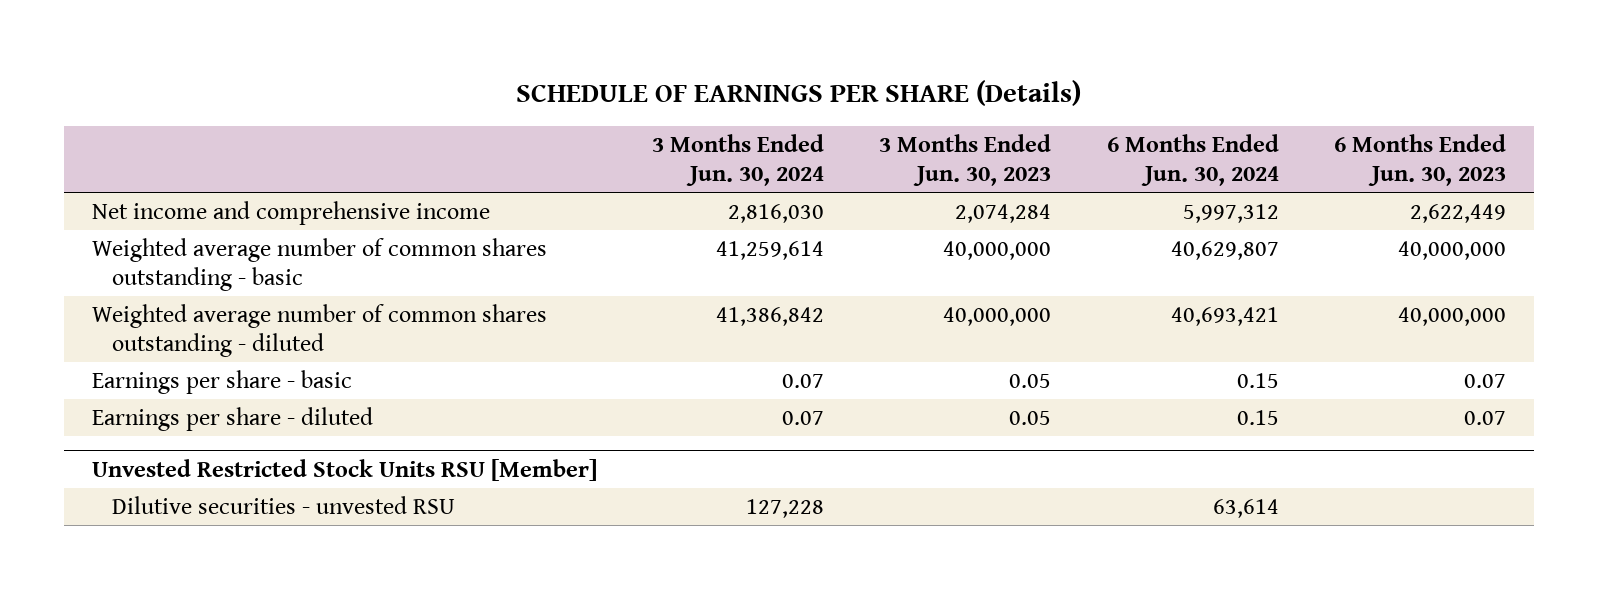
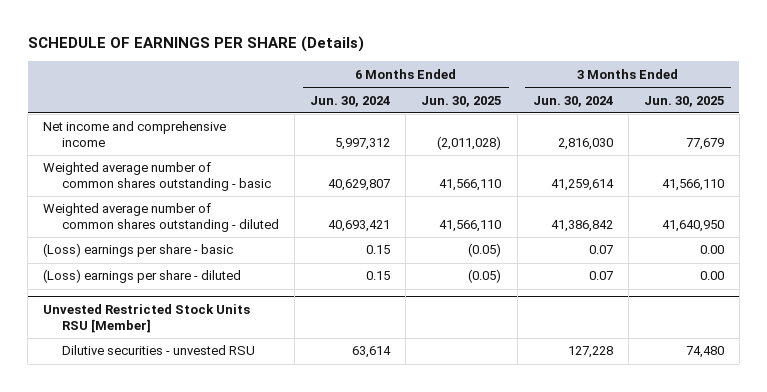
[879,133,1052,186] 3 Months Ended Jun. 30, 2023 -> none
[1334,133,1507,186] 6 Months Ended Jun. 30, 2023 -> none
none -> [421,95,502,107] Jun. 30, 2025
none -> [643,95,724,107] Jun. 30, 2025
[91,370,352,395] Earnings per share - basic -> [43,243,234,258] (Loss) earnings per share - basic
[91,407,373,432] Earnings per share - diluted -> [43,269,242,284] (Loss) earnings per share - diluted

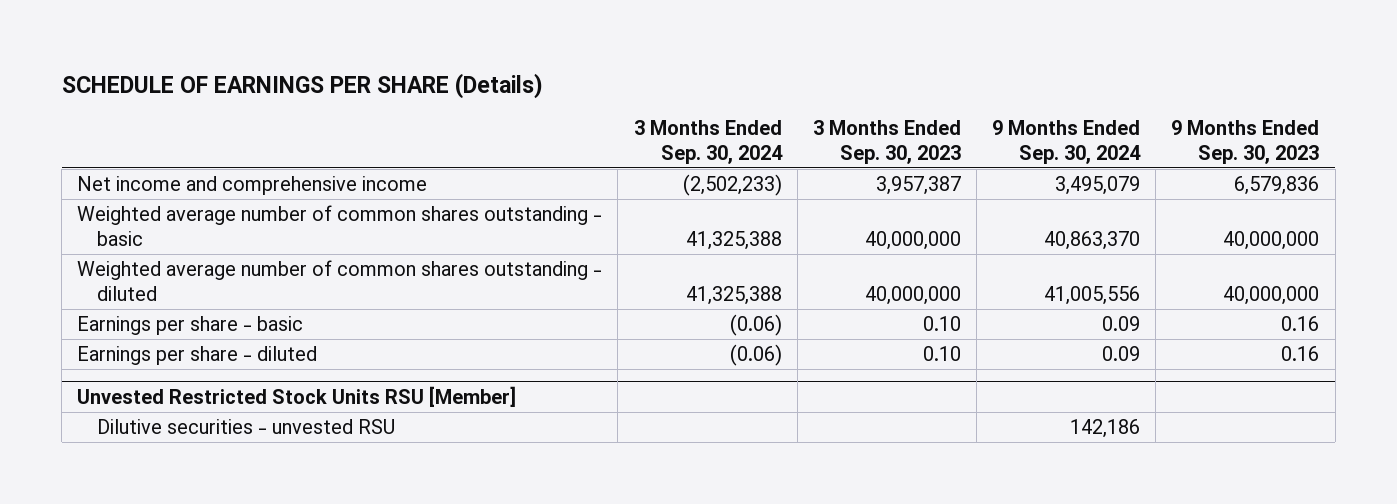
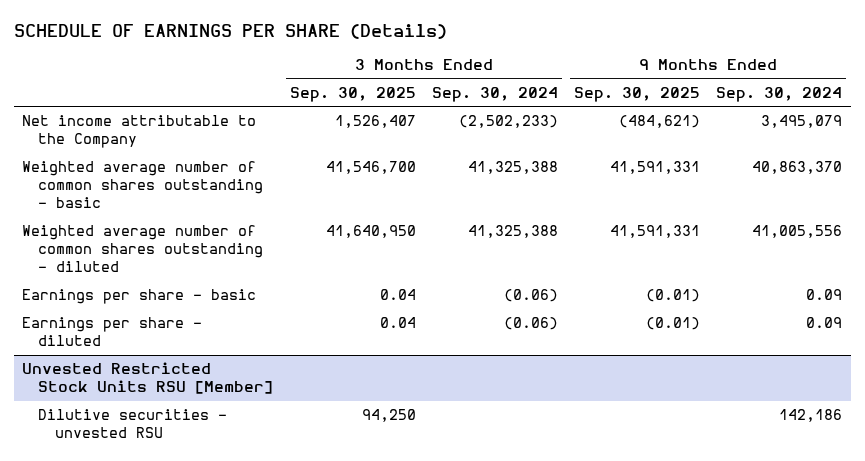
[812,120,961,164] 3 Months Ended Sep. 30, 2023 -> none
[1171,120,1320,164] 9 Months Ended Sep. 30, 2023 -> none
none -> [289,86,416,102] Sep. 30, 2025
none -> [574,86,701,102] Sep. 30, 2025
[77,176,428,196] Net income and comprehensive income -> [22,115,257,149] Net income attributable to the Company

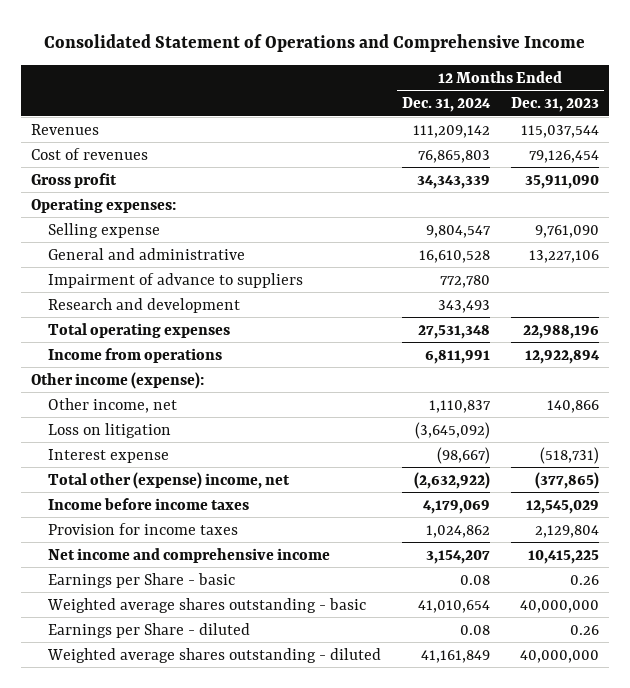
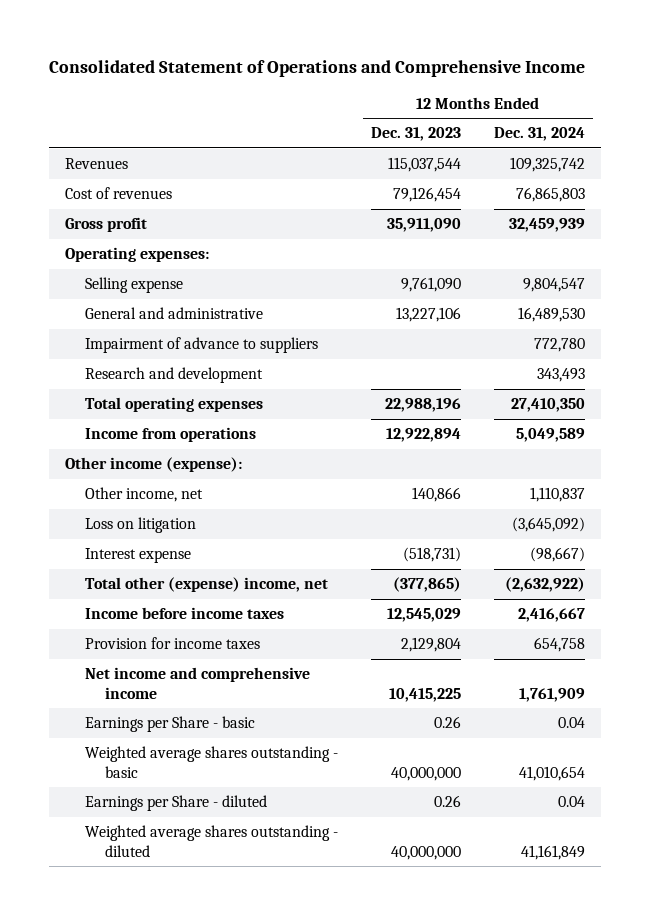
[412,124,490,138] 111,209,142 -> [509,157,585,173] 109,325,742
[416,174,490,189] 34,343,339 -> [508,218,585,233] 32,459,939
[418,249,490,263] 16,610,528 -> [517,307,585,323] 16,489,530
[417,324,490,339] 27,531,348 -> [510,398,585,413] 27,410,350
[424,349,490,364] 6,811,991 -> [515,428,585,443] 5,049,589
[422,499,490,514] 4,179,069 -> [517,608,585,623] 2,416,667
[425,524,490,538] 1,024,862 -> [533,637,585,653] 654,758
[425,549,490,564] 3,154,207 -> [518,687,585,702] 1,761,909
[459,574,490,585] 0.08 -> [557,717,585,729] 0.04
[459,624,490,635] 0.08 -> [557,796,585,808] 0.04

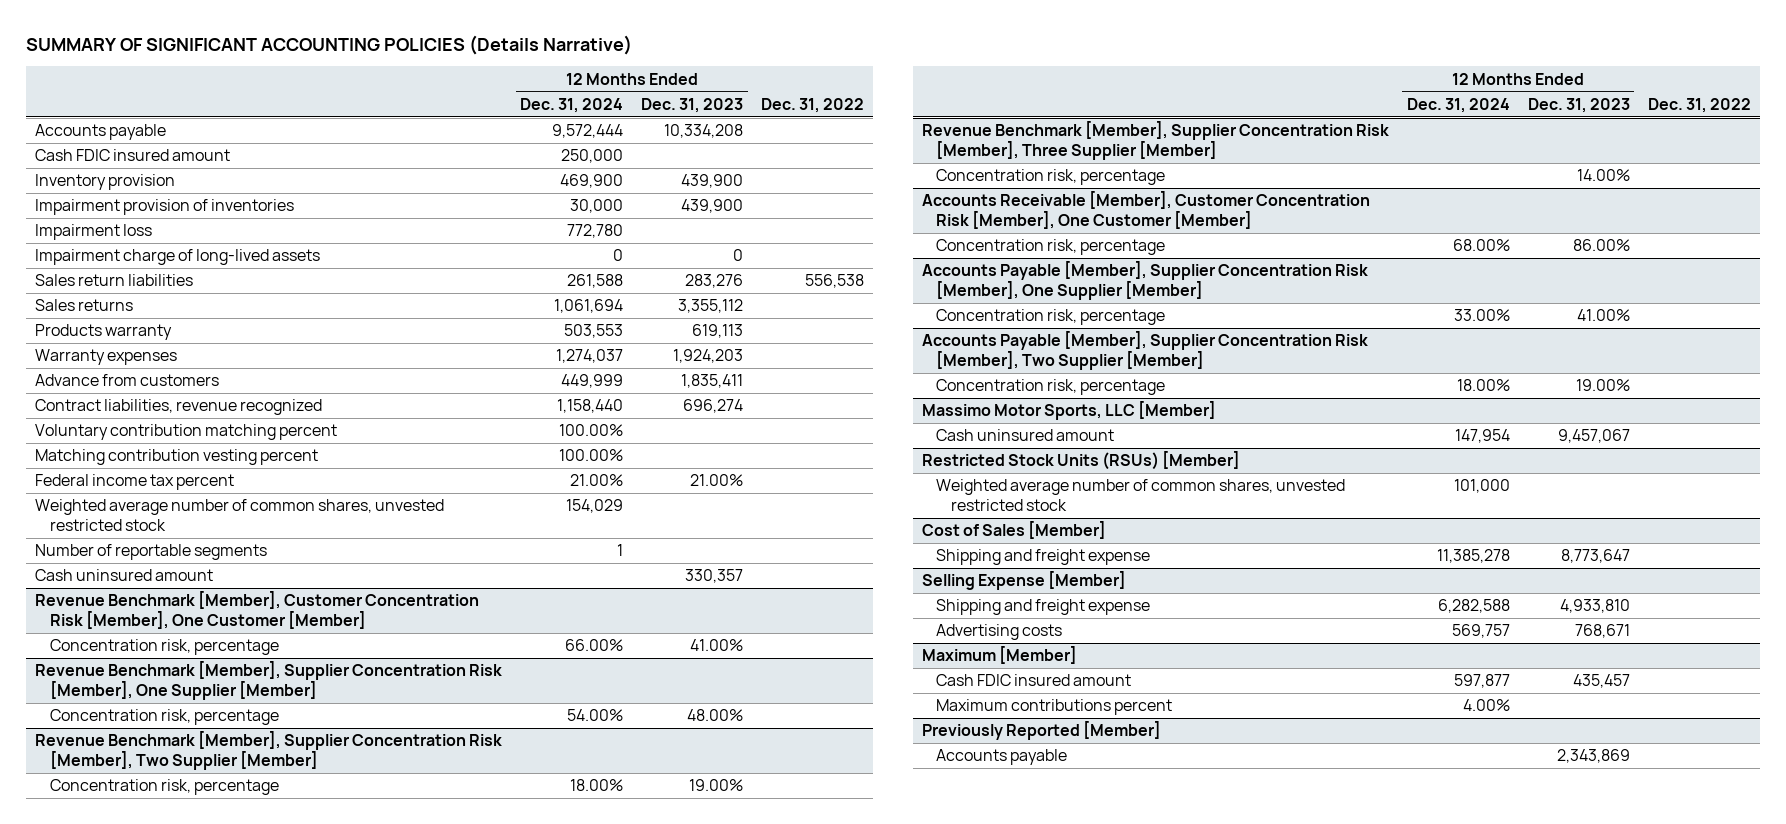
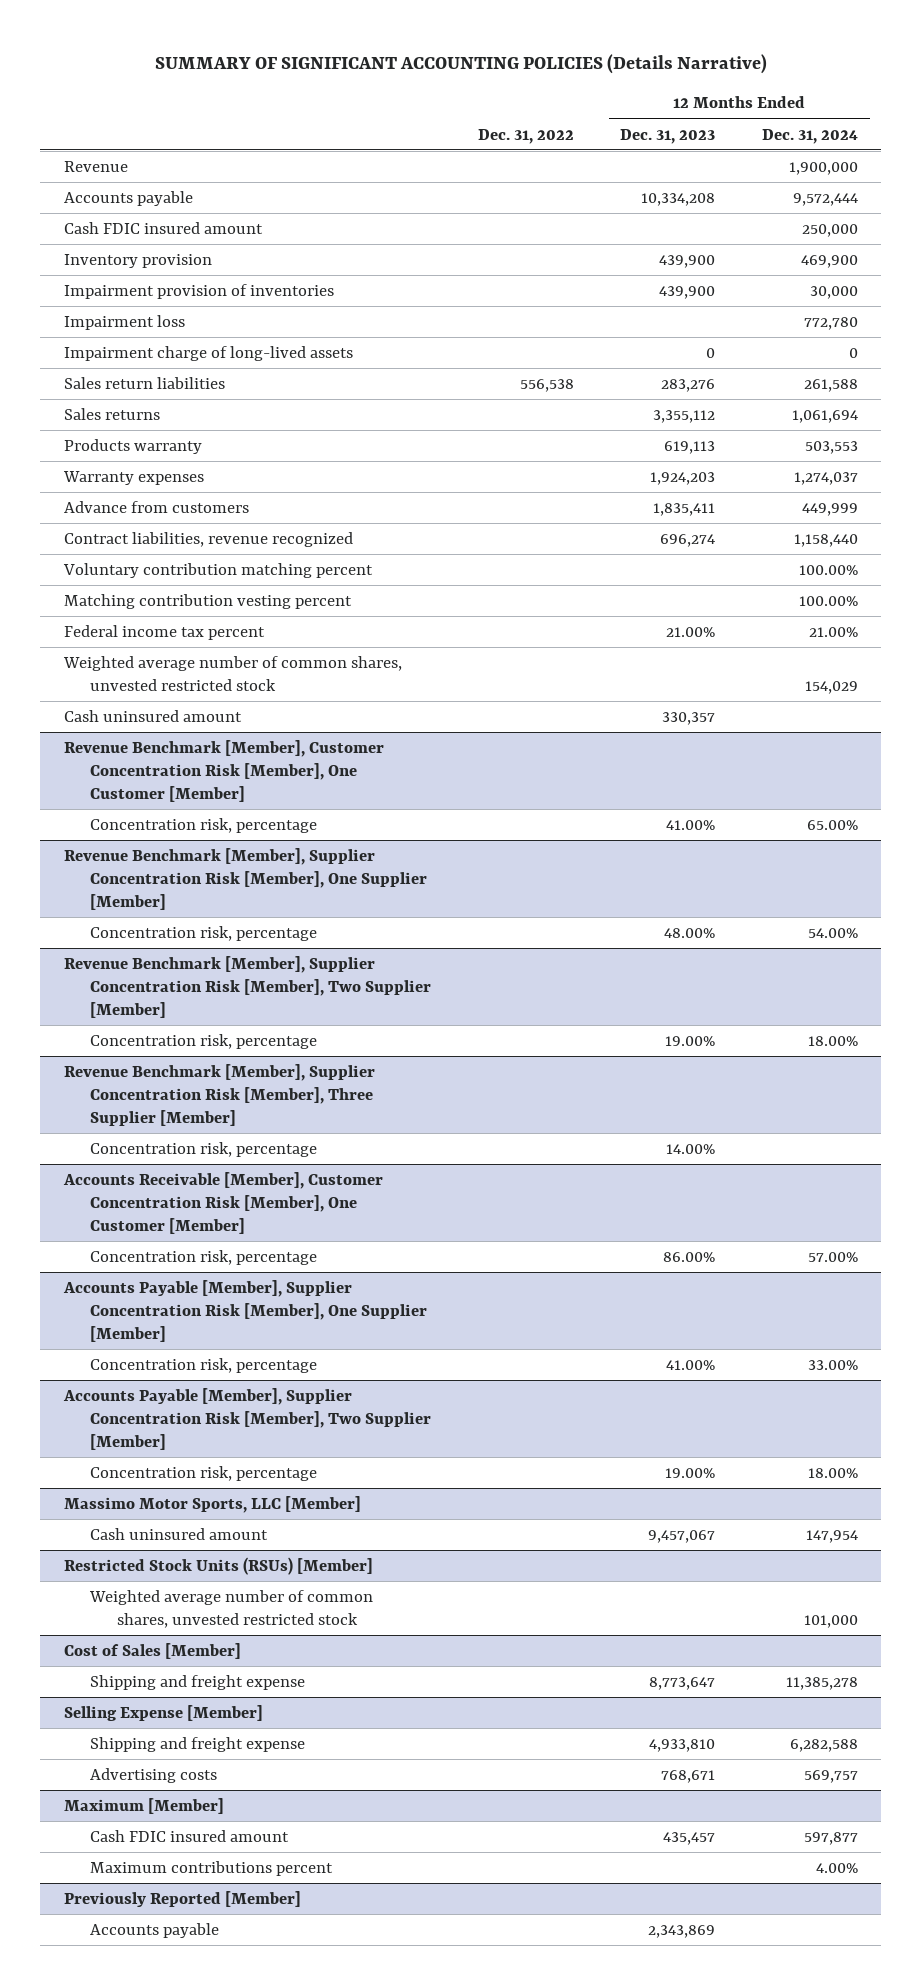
none -> [63,160,128,172] Revenue
[35,544,268,561] Number of reportable segments -> none
[565,639,624,652] 66.00% -> [806,819,858,830] 65.00%
[1452,239,1510,252] 68.00% -> [807,1251,858,1262] 57.00%

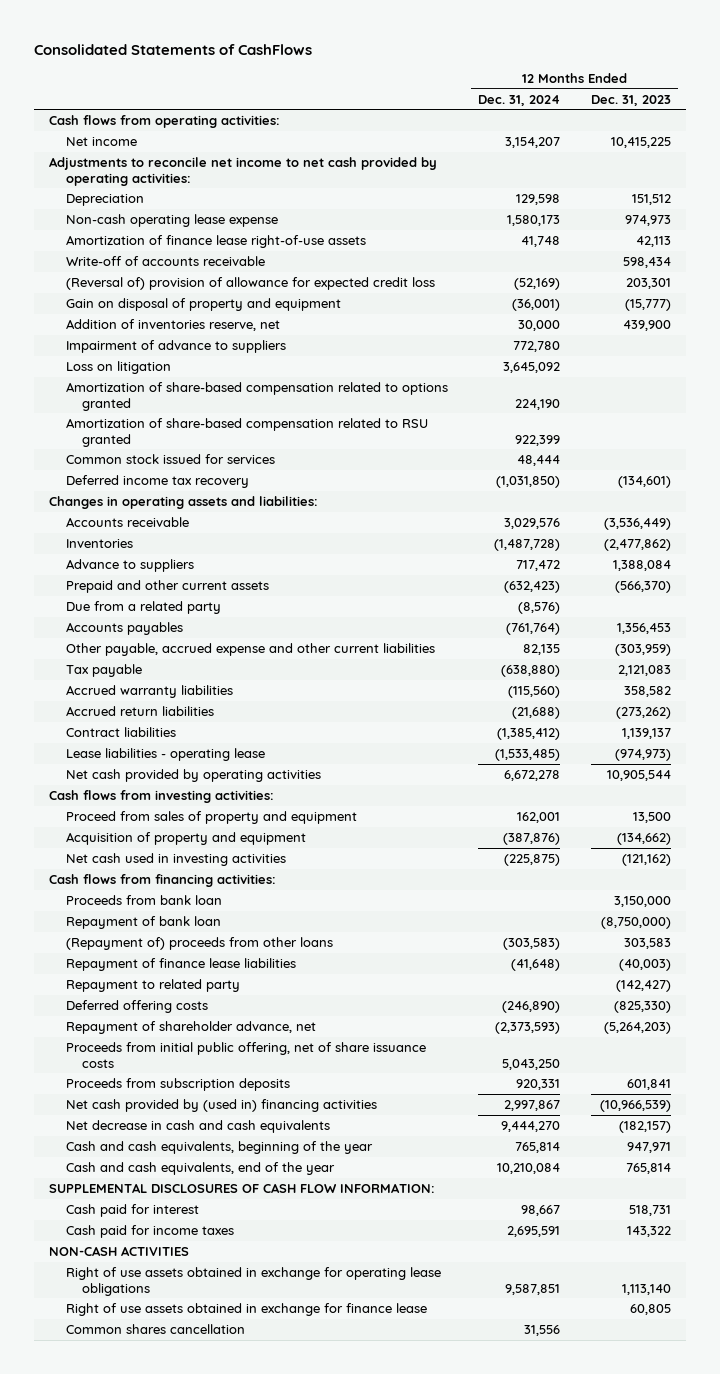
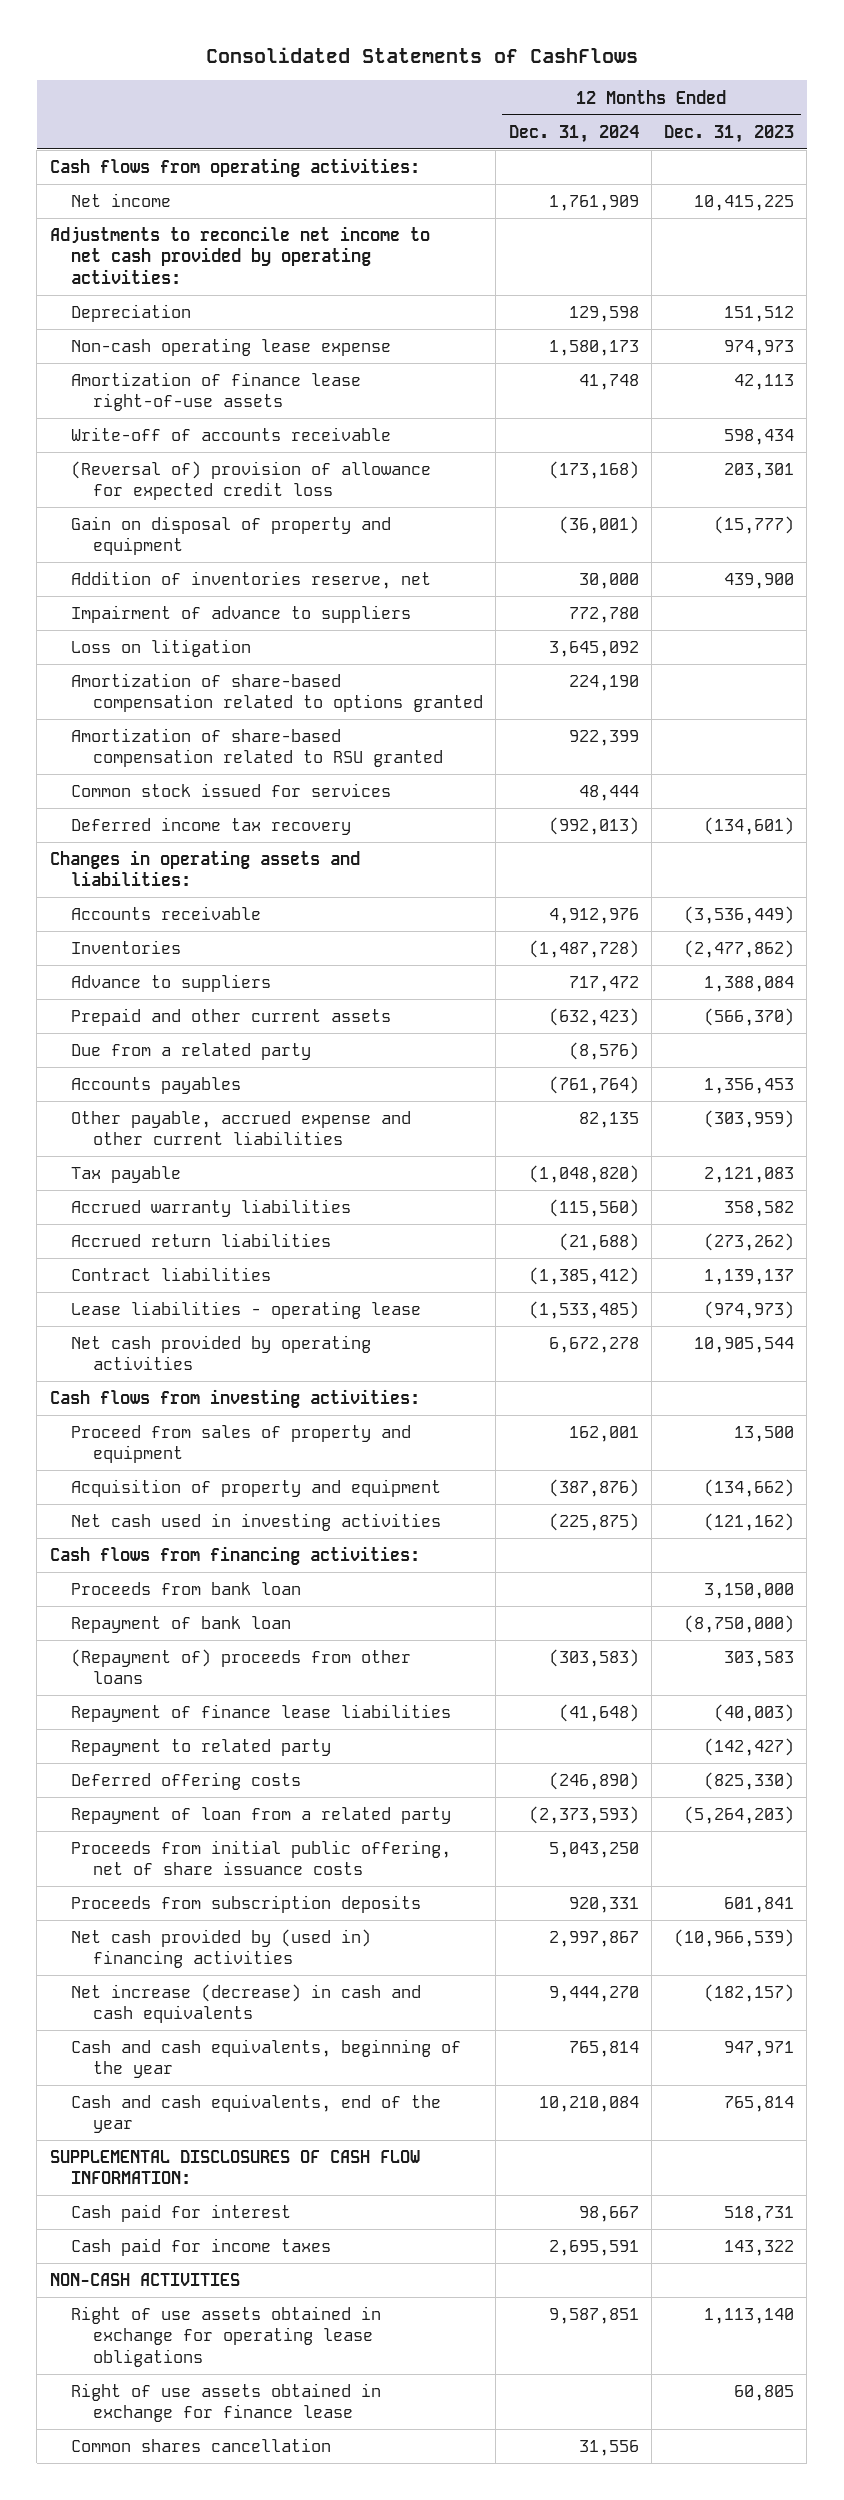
[505,137,561,149] 3,154,207 -> [548,195,639,212] 1,761,909
[514,278,561,291] (52,169) -> [548,461,639,480] (173,168)
[496,476,561,489] (1,031,850) -> [548,817,639,836] (992,013)
[504,518,561,530] 3,029,576 -> [548,908,639,925] 4,912,976
[501,665,561,678] (638,880) -> [528,1165,639,1184] (1,048,820)
[65,1021,316,1035] Repayment of shareholder advance, net -> [71,1807,452,1825] Repayment of loan from a related party
[65,1120,330,1134] Net decrease in cash and cash equivalents -> [71,1984,422,2024] Net increase (decrease) in cash and cash equivalents

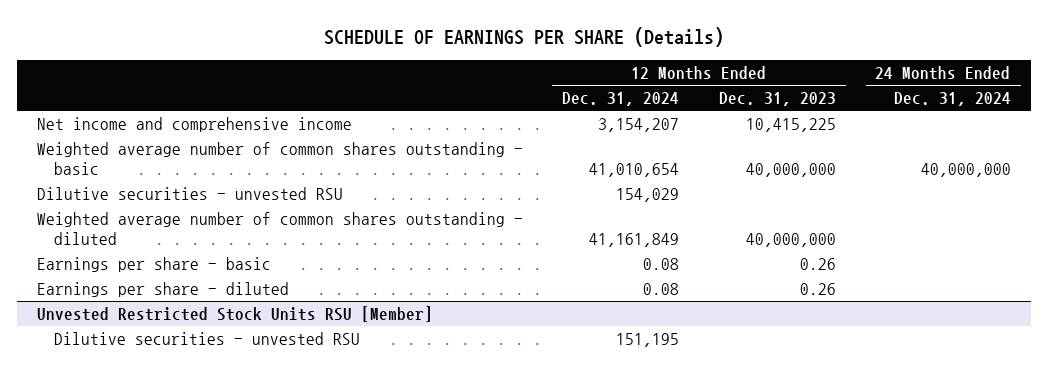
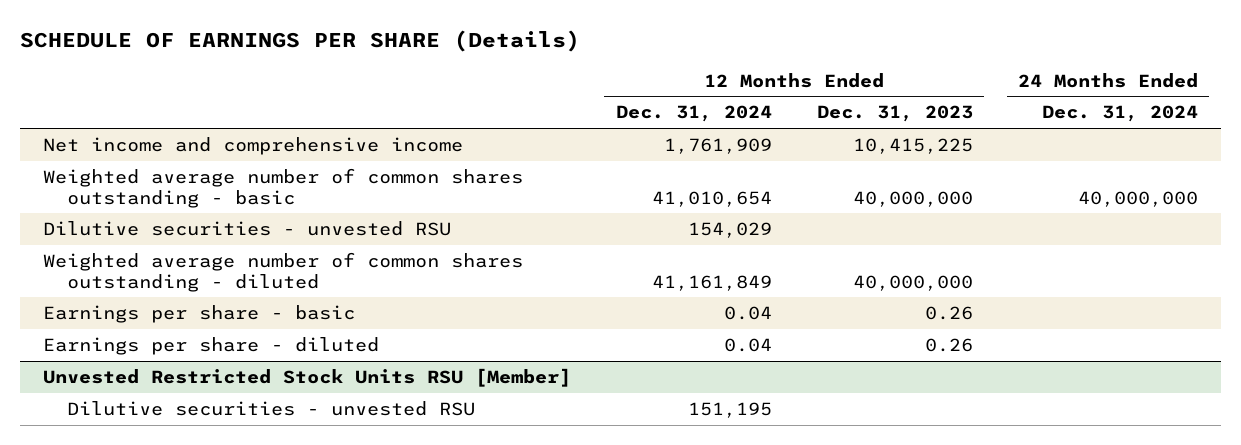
[598,117,680,132] 3,154,207 -> [663,137,772,154] 1,761,909
[643,257,680,270] 0.08 -> [723,305,772,320] 0.04
[643,282,680,295] 0.08 -> [723,337,772,352] 0.04

